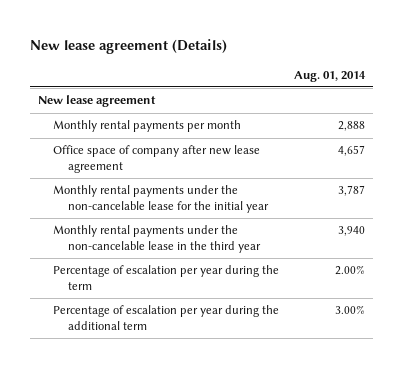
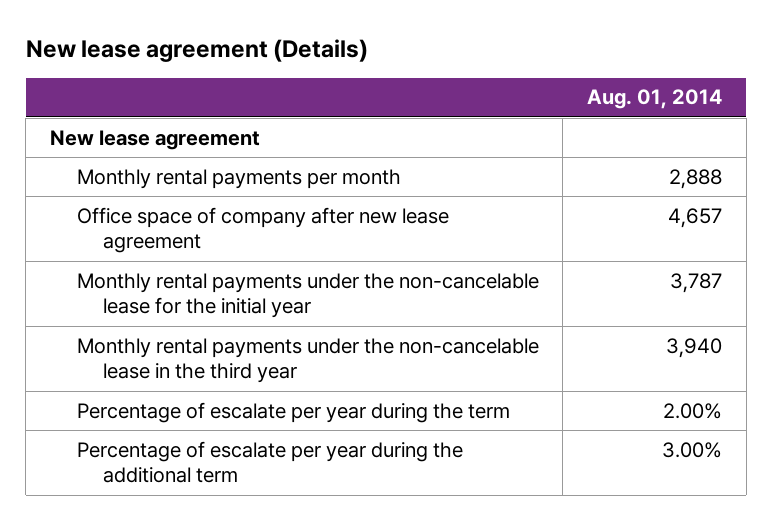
[52,265,279,291] Percentage of escalation per year during the term -> [76,401,510,423] Percentage of escalate per year during the term
[52,305,279,331] Percentage of escalation per year during the additional term -> [76,440,463,484] Percentage of escalate per year during the additional term

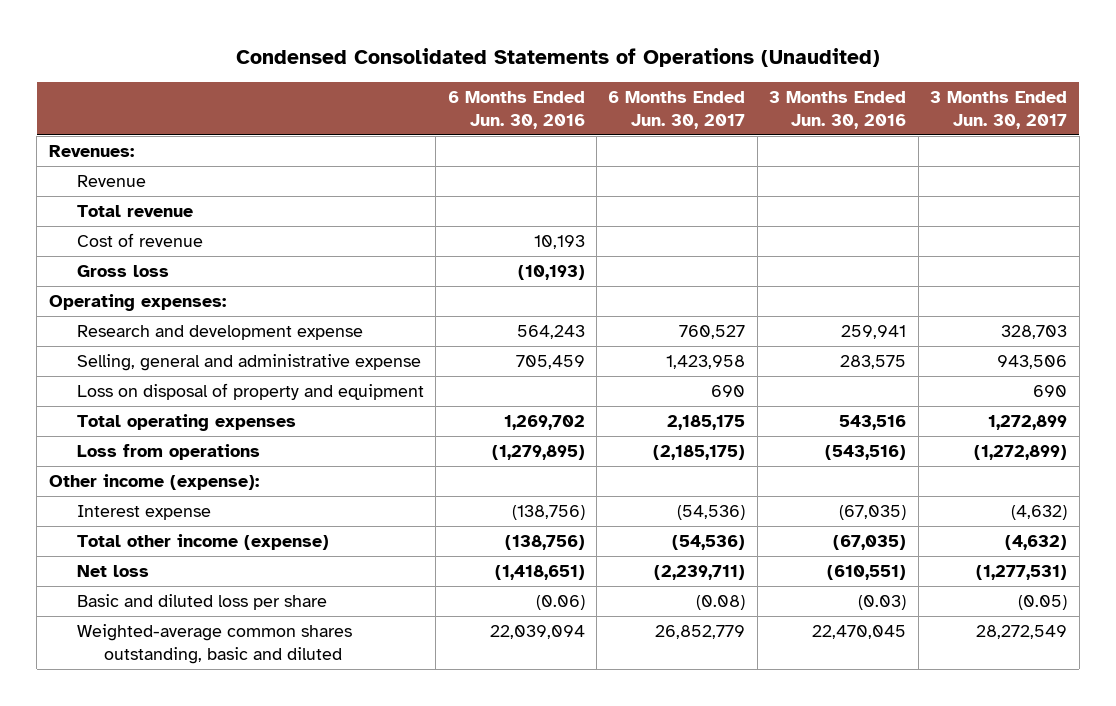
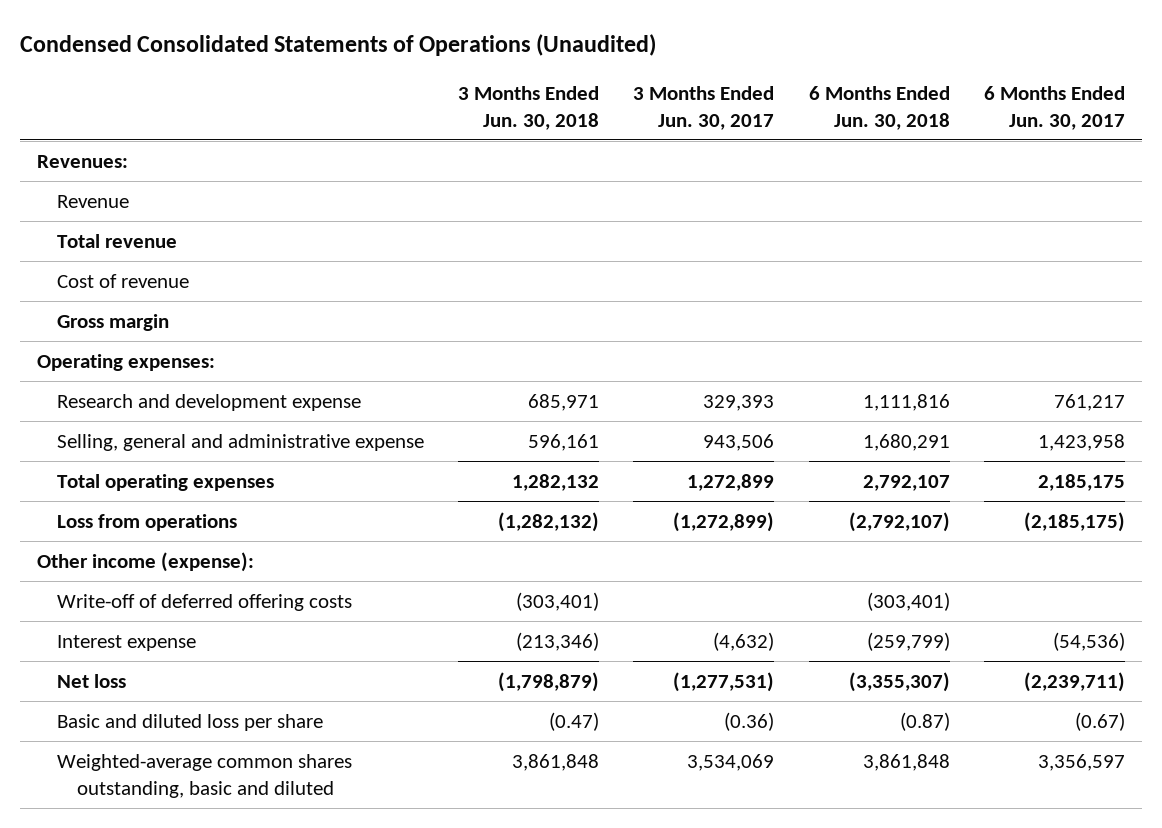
[447,90,585,129] 6 Months Ended Jun. 30, 2016 -> none
[769,90,907,129] 3 Months Ended Jun. 30, 2016 -> none
none -> [458,85,600,130] 3 Months Ended Jun. 30, 2018
none -> [808,85,950,130] 6 Months Ended Jun. 30, 2018
[76,265,169,278] Gross loss -> [56,313,169,331] Gross margin
[679,325,746,340] 760,527 -> [1053,393,1125,411] 761,217
[1001,325,1068,340] 328,703 -> [703,394,775,411] 329,393
[76,383,424,401] Loss on disposal of property and equipment -> none
none -> [56,593,352,611] Write-off of deferred offering costs
[76,534,329,551] Total other income (expense) -> none
[696,595,746,611] (0.08) -> [1074,711,1125,731] (0.67)
[1018,595,1068,611] (0.05) -> [724,711,775,731] (0.36)
[655,625,746,640] 26,852,779 -> [1037,753,1125,771] 3,356,597
[976,625,1068,640] 28,272,549 -> [687,753,775,771] 3,534,069

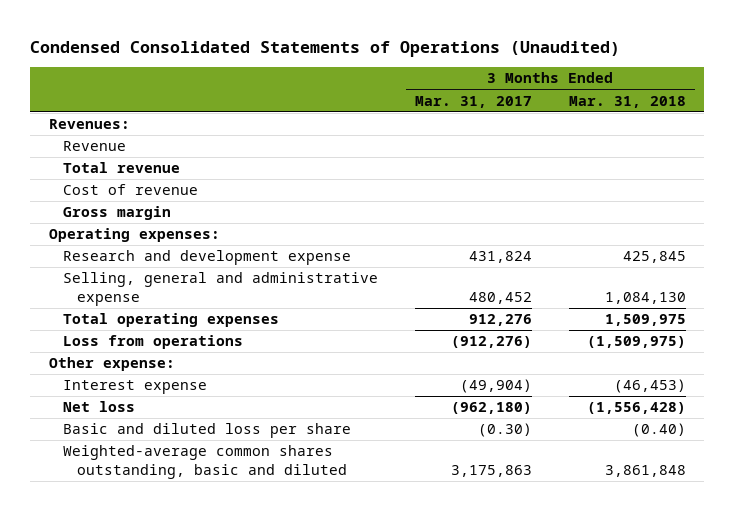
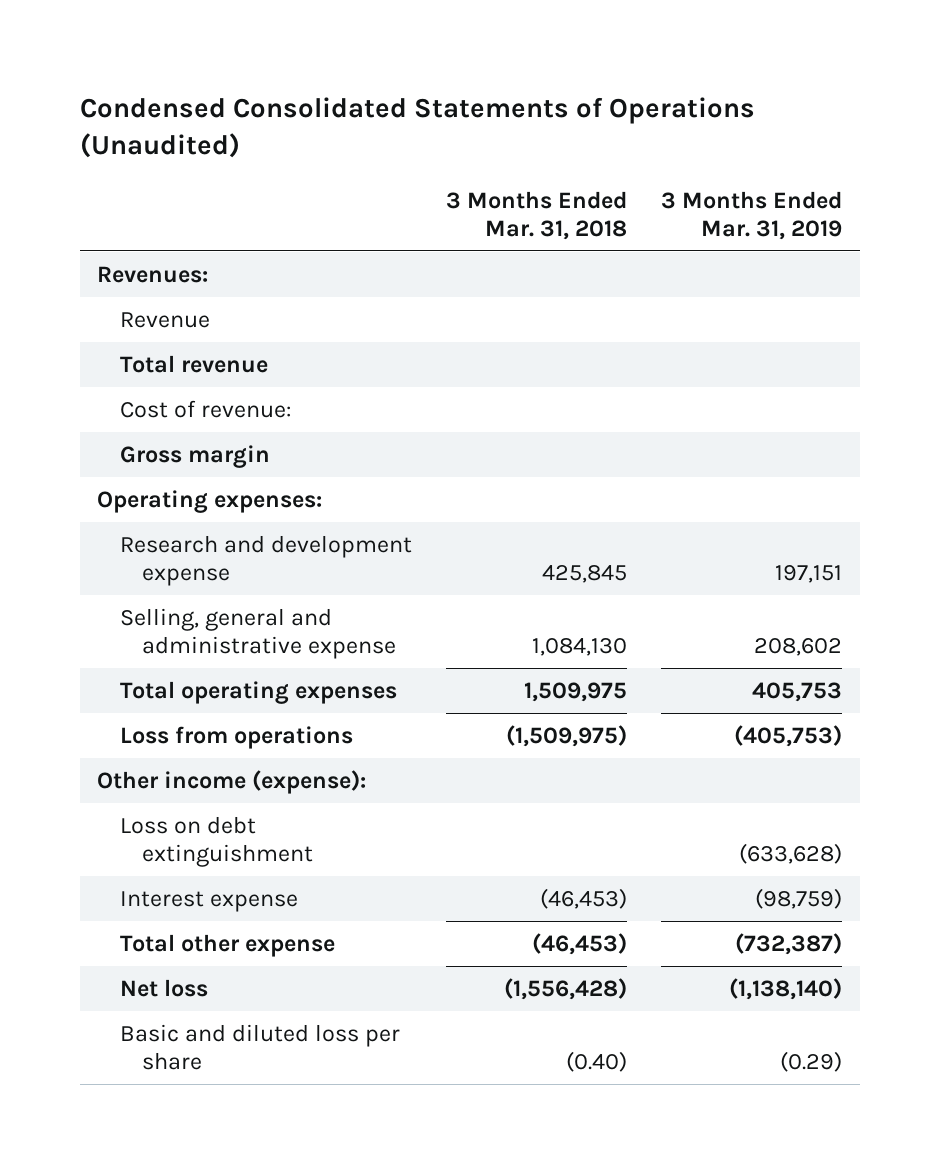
[414,95,532,108] Mar. 31, 2017 -> none
none -> [661,190,843,240] 3 Months Ended Mar. 31, 2019
[63,184,199,196] Cost of revenue -> [119,399,291,418] Cost of revenue:
[48,357,175,372] Other expense: -> [97,769,367,794] Other income (expense):
none -> [119,815,314,868] Loss on debt extinguishment
none -> [119,933,335,957] Total other expense
[63,445,348,480] Weighted-average common shares outstanding, basic and diluted -> none

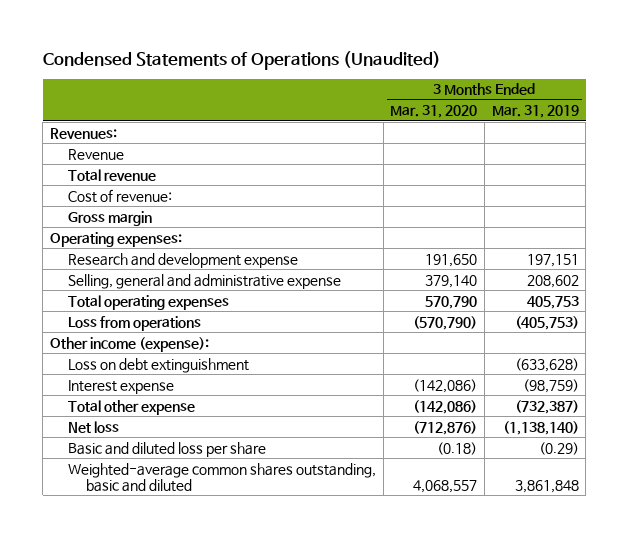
[80,97,756,158] Condensed Consolidated Statements of Operations (Unaudited) -> [42,50,441,70] Condensed Statements of Operations (Unaudited)
[446,190,628,240] 3 Months Ended Mar. 31, 2018 -> none
none -> [390,105,478,119] Mar. 31, 2020
none -> [68,462,377,493] Weighted-average common shares outstanding, basic and diluted

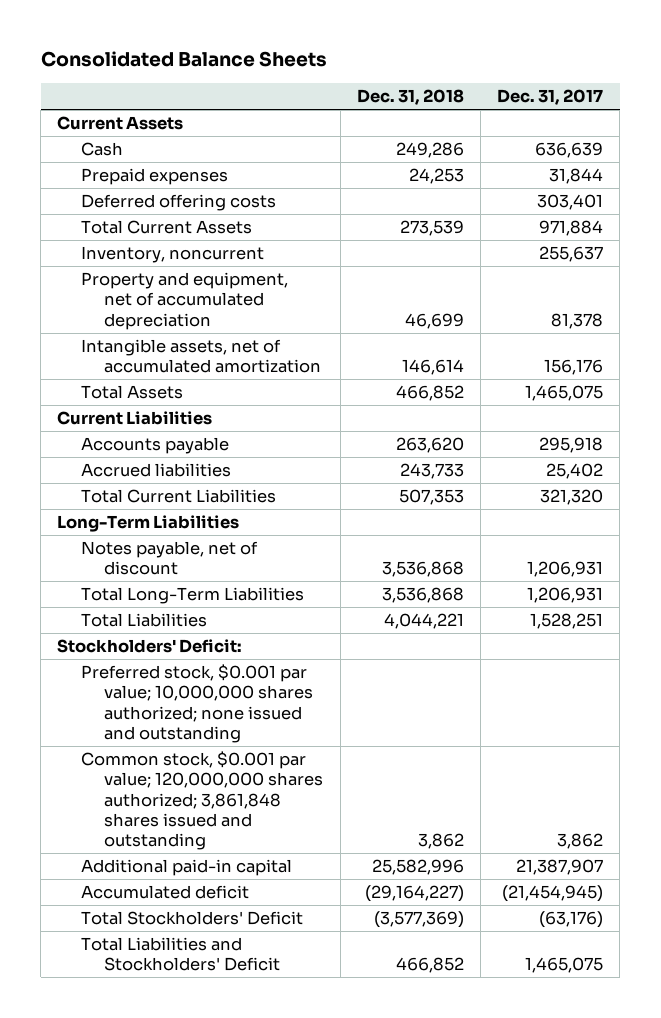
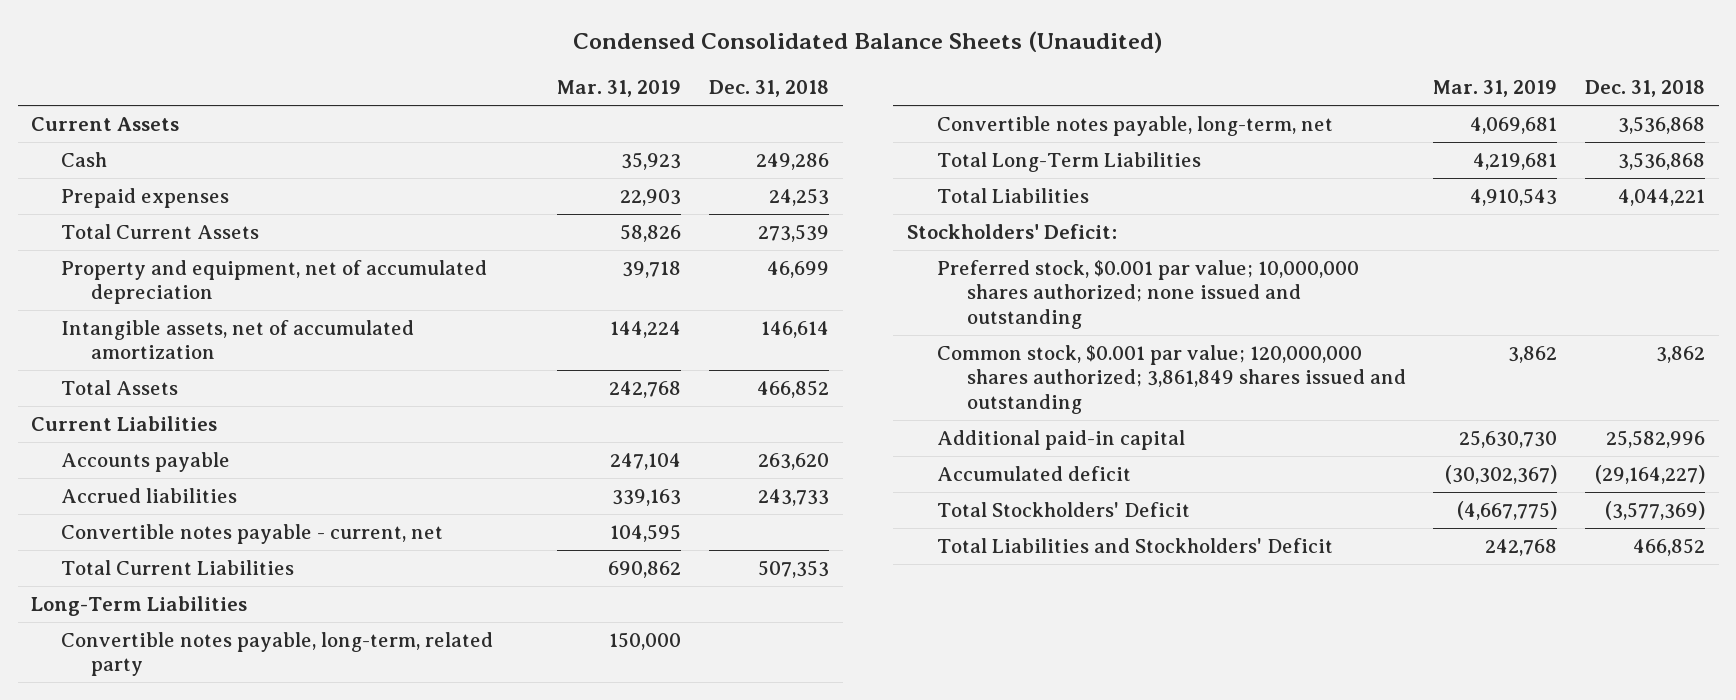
[40,51,327,68] Consolidated Balance Sheets -> [573,31,1163,54] Condensed Consolidated Balance Sheets (Unaudited)
[497,89,604,106] Dec. 31, 2017 -> none
none -> [557,80,682,98] Mar. 31, 2019
[80,194,276,212] Deferred offering costs -> none
[80,246,264,264] Inventory, noncurrent -> none
none -> [61,523,444,544] Convertible notes payable - current, net
none -> [61,631,494,677] Convertible notes payable, long-term, related party
[80,541,258,576] Notes payable, net of discount -> [936,115,1333,136] Convertible notes payable, long-term, net
[80,751,324,851] Common stock, $0.001 par value; 120,000,000 shares authorized; 3,861,848 shares issued and outstanding -> [936,344,1406,414] Common stock, $0.001 par value; 120,000,000 shares authorized; 3,861,849 shares issued and outstanding

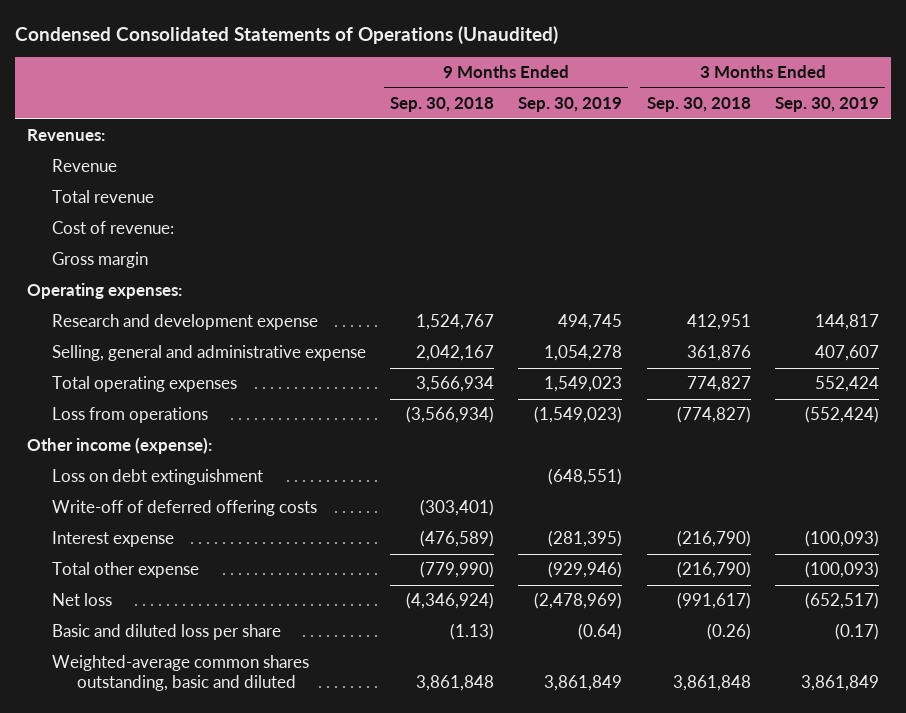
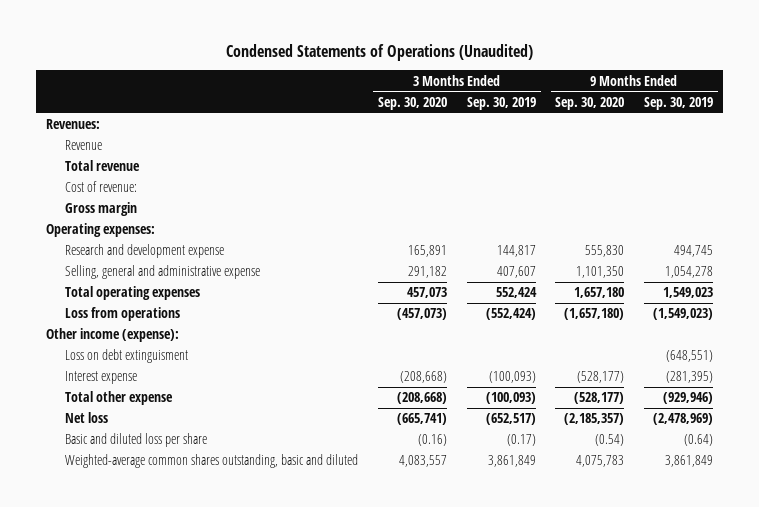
[14,25,558,44] Condensed Consolidated Statements of Operations (Unaudited) -> [225,43,533,61] Condensed Statements of Operations (Unaudited)
[390,97,495,113] Sep. 30, 2018 -> none
[646,97,751,113] Sep. 30, 2018 -> none
none -> [377,96,447,110] Sep. 30, 2020
none -> [555,96,625,110] Sep. 30, 2020
[51,500,317,517] Write-off of deferred offering costs -> none
[51,469,263,486] Loss on debt extinguishment -> [64,349,188,364] Loss on debt extinguisment

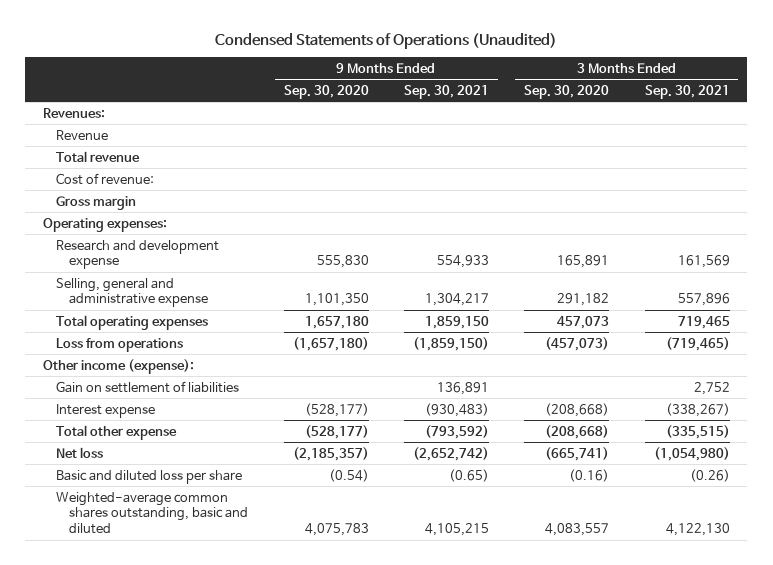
[466,96,536,110] Sep. 30, 2019 -> none
[644,96,714,110] Sep. 30, 2019 -> none
none -> [403,84,489,99] Sep. 30, 2021
none -> [644,84,730,99] Sep. 30, 2021
[64,349,188,364] Loss on debt extinguisment -> [56,380,240,393] Gain on settlement of liabilities

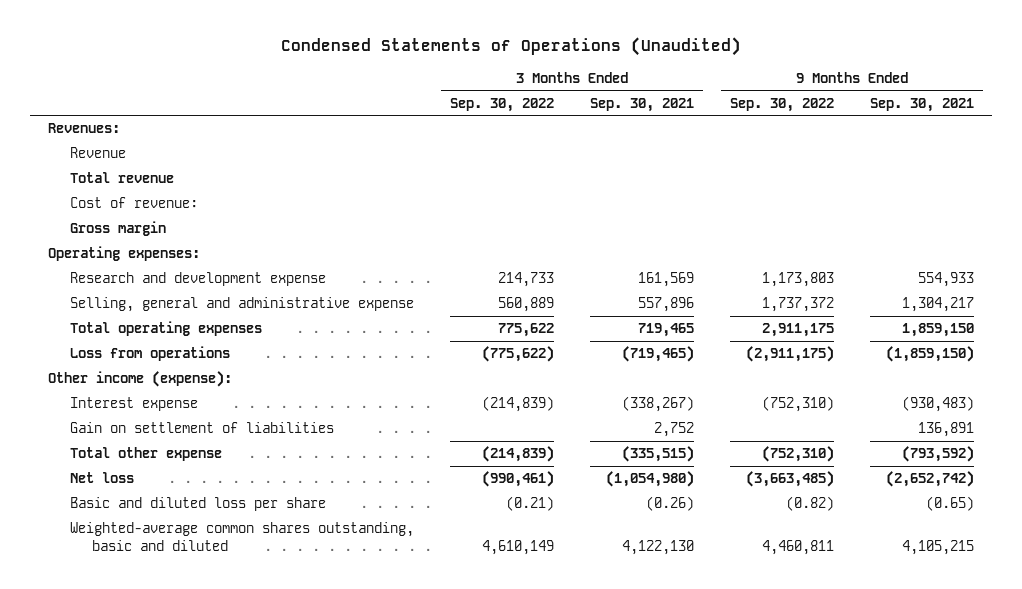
[283,84,369,99] Sep. 30, 2020 -> none
[524,84,610,99] Sep. 30, 2020 -> none
none -> [450,97,555,112] Sep. 30, 2022
none -> [730,97,835,112] Sep. 30, 2022
[56,380,240,393] Gain on settlement of liabilities -> [69,422,334,434] Gain on settlement of liabilities

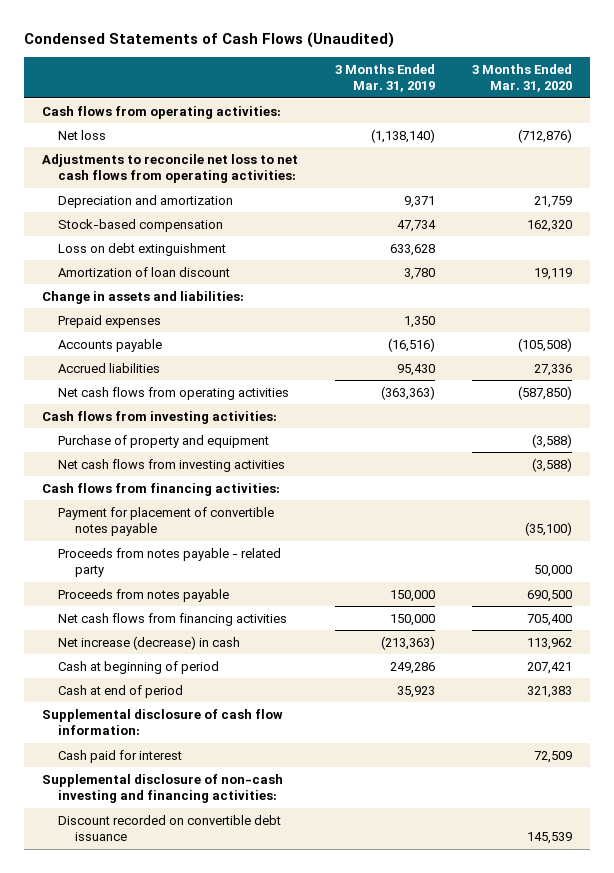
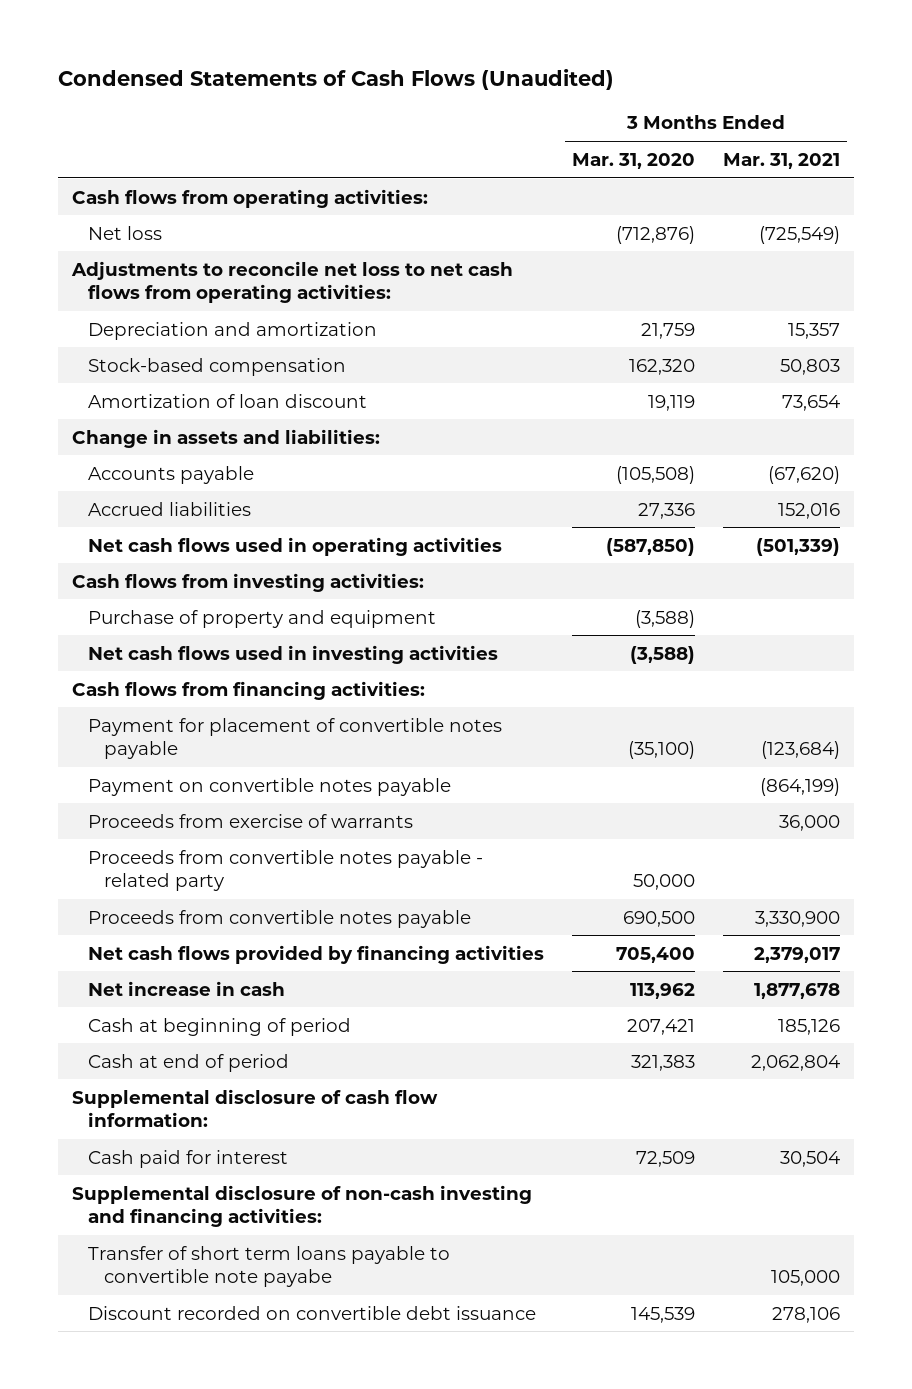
[334,63,435,93] 3 Months Ended Mar. 31, 2019 -> none
none -> [722,152,840,169] Mar. 31, 2021
[58,242,227,256] Loss on debt extinguishment -> none
[58,314,162,328] Prepaid expenses -> none
[58,386,290,400] Net cash flows from operating activities -> [88,536,503,556] Net cash flows used in operating activities
[58,458,286,472] Net cash flows from investing activities -> [88,644,499,664] Net cash flows used in investing activities
none -> [88,777,452,796] Payment on convertible notes payable
none -> [88,813,414,828] Proceeds from exercise of warrants
[58,547,282,578] Proceeds from notes payable - related party -> [88,849,484,891] Proceeds from convertible notes payable - related party
[58,588,230,602] Proceeds from notes payable -> [88,909,472,928] Proceeds from convertible notes payable
[58,612,288,626] Net cash flows from financing activities -> [88,944,545,964] Net cash flows provided by financing activities
[58,635,241,650] Net increase (decrease) in cash -> [88,980,286,996] Net increase in cash
none -> [88,1245,451,1287] Transfer of short term loans payable to convertible note payabe

